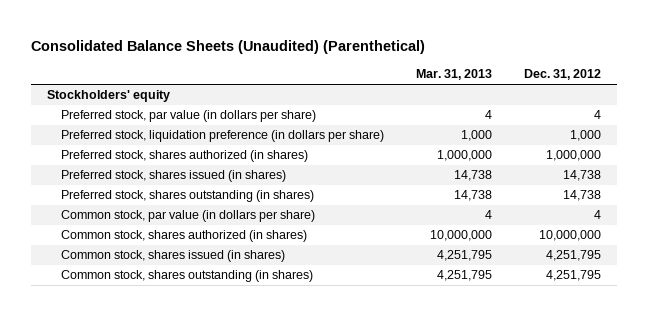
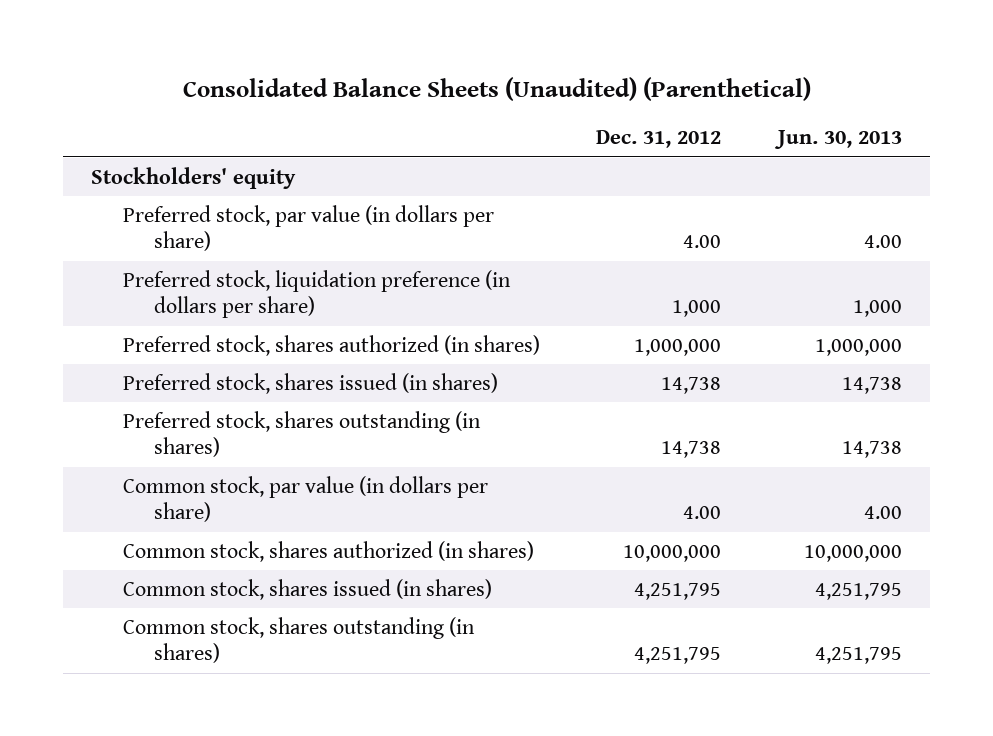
[416,69,493,81] Mar. 31, 2013 -> none
none -> [774,130,903,150] Jun. 30, 2013
[593,110,601,120] 4 -> [683,235,722,249] 4.00
[593,210,601,220] 4 -> [683,506,722,520] 4.00

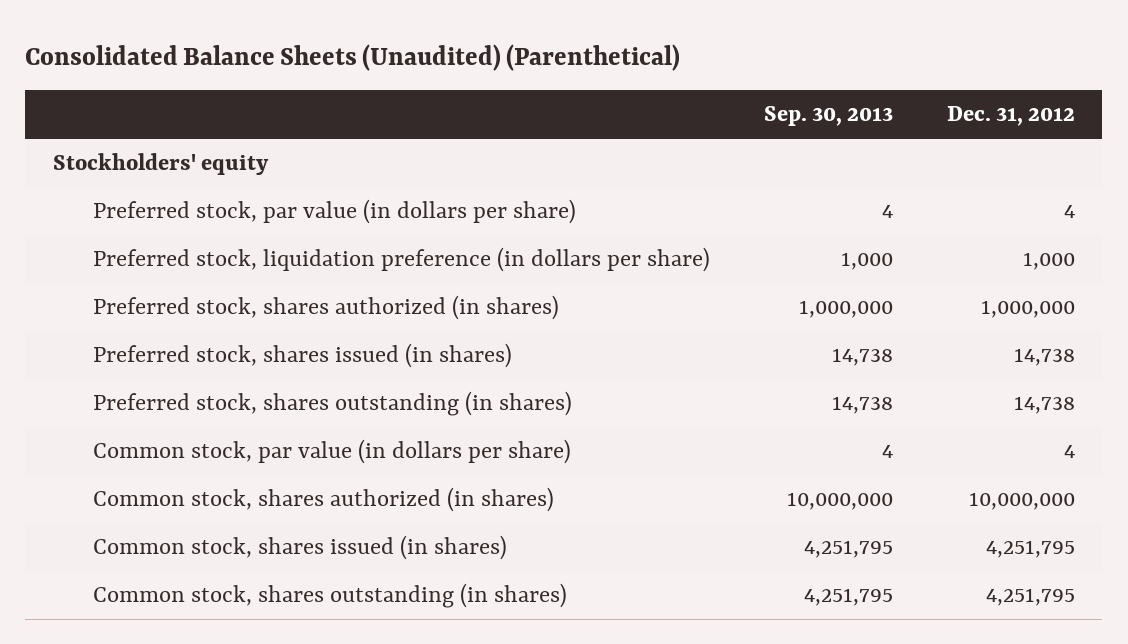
[774,130,903,150] Jun. 30, 2013 -> none
none -> [764,106,894,127] Sep. 30, 2013
[683,235,722,249] 4.00 -> [1064,205,1076,219] 4
[683,506,722,520] 4.00 -> [1064,445,1076,459] 4

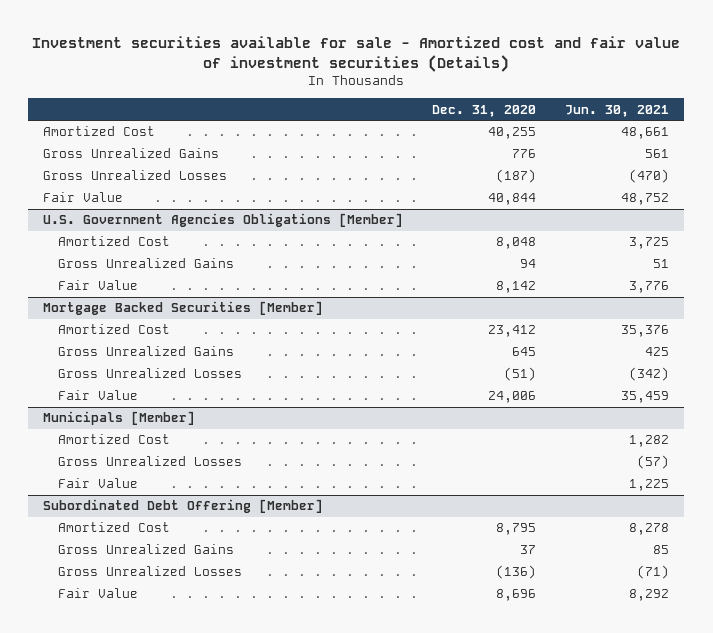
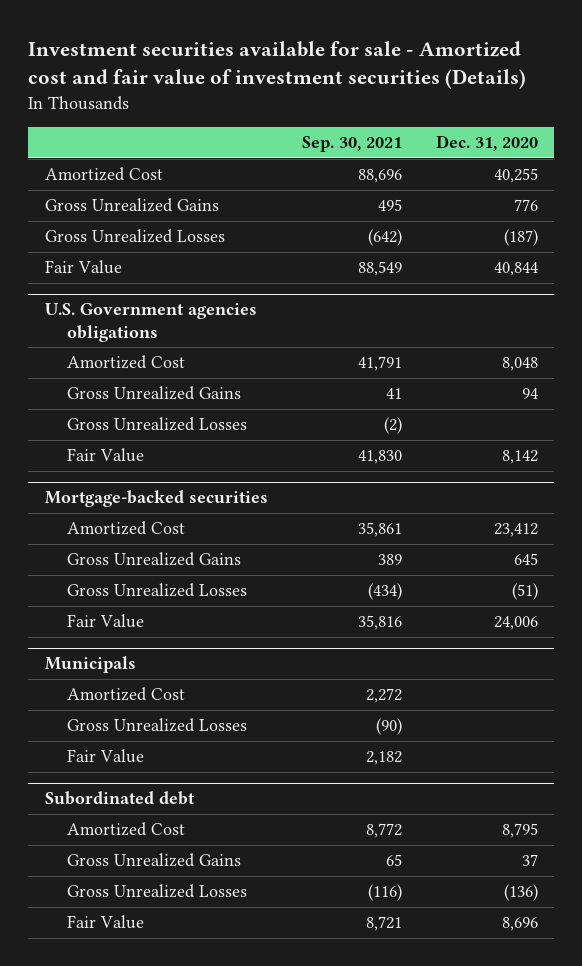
[565,104,670,117] Jun. 30, 2021 -> none
none -> [301,136,402,153] Sep. 30, 2021
[43,213,404,228] U.S. Government Agencies Obligations [Member] -> [44,303,257,342] U.S. Government agencies obligations
none -> [67,417,248,432] Gross Unrealized Losses
[43,301,324,316] Mortgage Backed Securities [Member] -> [44,490,268,508] Mortgage-backed securities
[43,411,196,426] Municipals [Member] -> [44,656,136,674] Municipals
[43,499,324,514] Subordinated Debt Offering [Member] -> [44,791,195,806] Subordinated debt

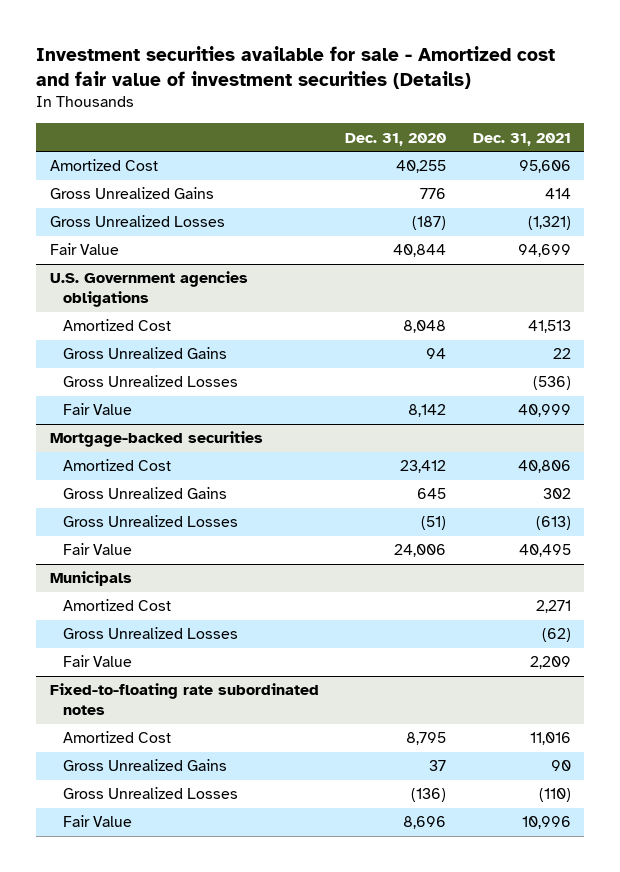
[301,136,402,153] Sep. 30, 2021 -> none
none -> [472,132,571,146] Dec. 31, 2021
[44,791,195,806] Subordinated debt -> [49,683,319,716] Fixed-to-floating rate subordinated notes

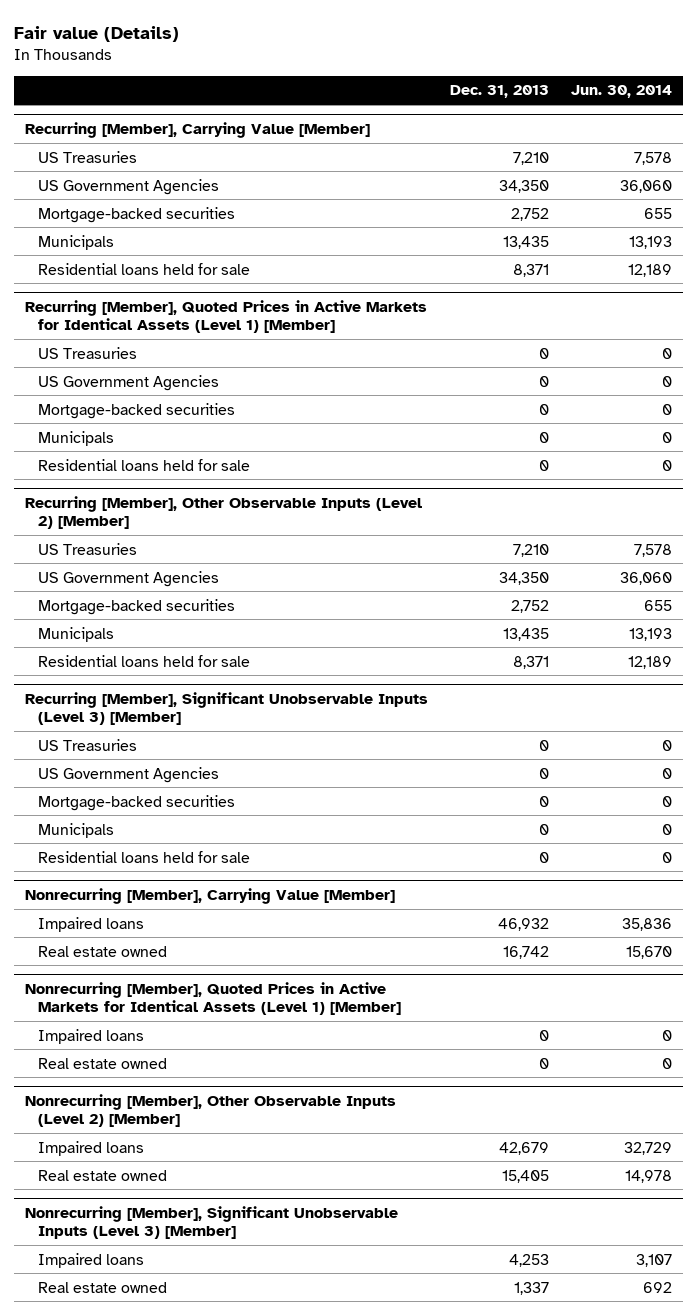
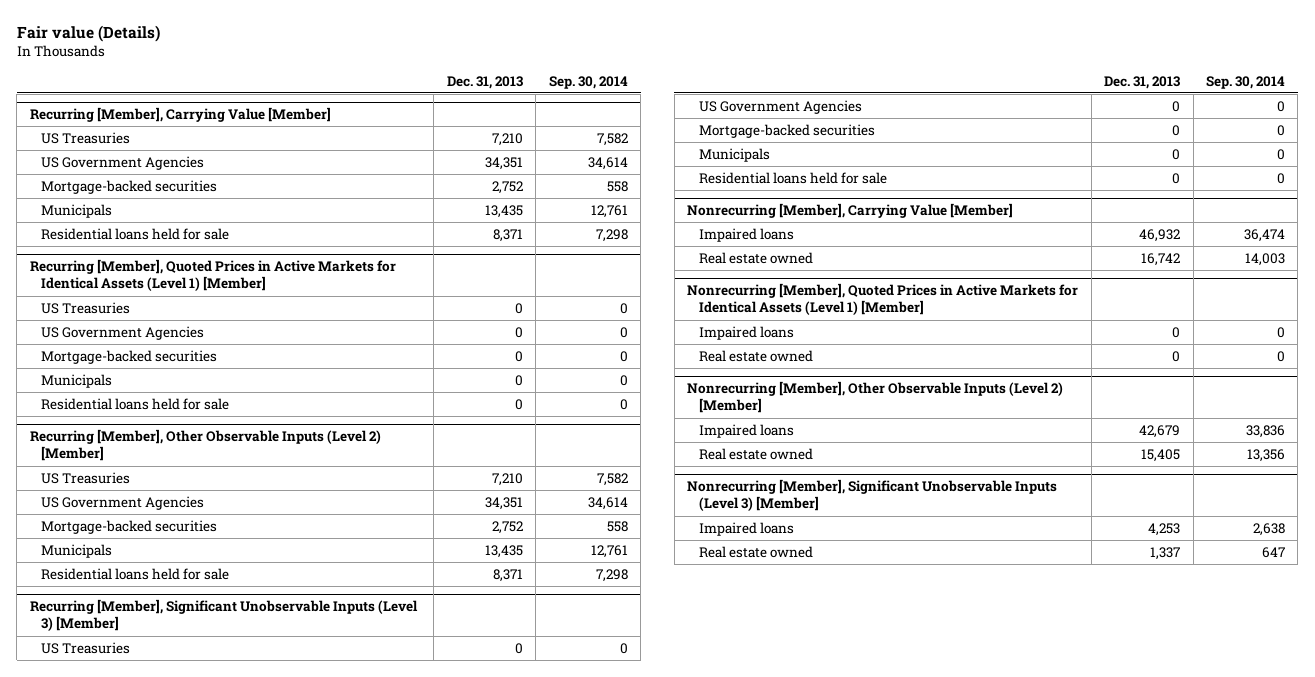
[570,85,672,99] Jun. 30, 2014 -> none
none -> [548,75,628,89] Sep. 30, 2014
[498,179,549,193] 34,350 -> [484,156,523,170] 34,351
[498,571,549,585] 34,350 -> [484,496,523,510] 34,351

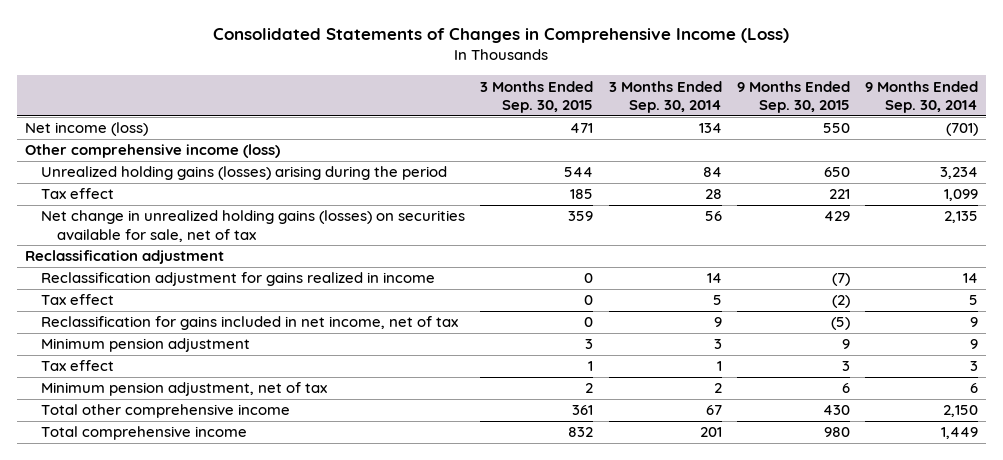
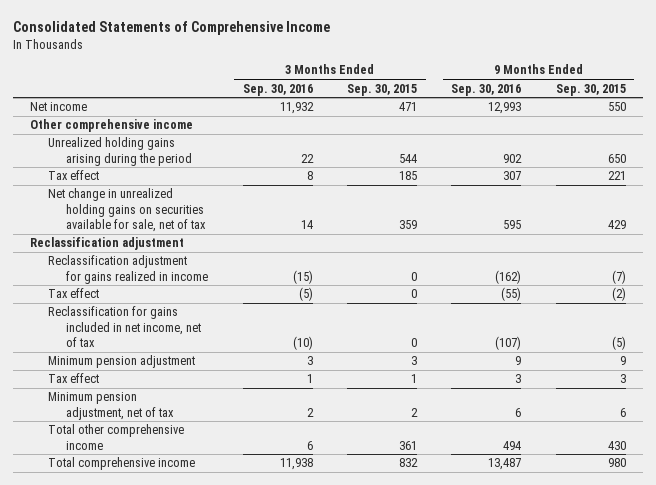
[213,28,790,44] Consolidated Statements of Changes in Comprehensive Income (Loss) -> [12,21,330,36] Consolidated Statements of Comprehensive Income
[608,80,722,113] 3 Months Ended Sep. 30, 2014 -> none
[865,80,979,113] 9 Months Ended Sep. 30, 2014 -> none
none -> [242,83,313,96] Sep. 30, 2016
none -> [451,83,522,96] Sep. 30, 2016
[24,122,148,137] Net income (loss) -> [30,102,88,112] Net income
[24,144,280,159] Other comprehensive income (loss) -> [30,119,194,133] Other comprehensive income
[41,166,448,181] Unrealized holding gains (losses) arising during the period -> [48,137,193,166] Unrealized holding gains arising during the period
[41,210,466,242] Net change in unrealized holding gains (losses) on securities available for sale, net of tax -> [48,188,207,232] Net change in unrealized holding gains on securities available for sale, net of tax

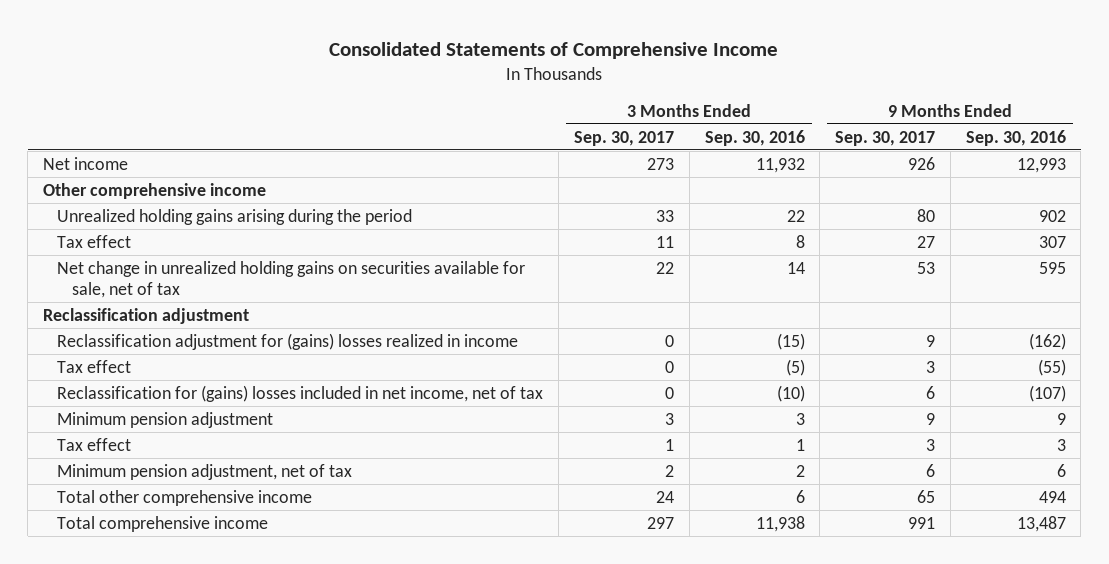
[346,83,417,96] Sep. 30, 2015 -> none
[555,83,626,96] Sep. 30, 2015 -> none
none -> [573,130,674,146] Sep. 30, 2017
none -> [835,130,936,146] Sep. 30, 2017
[48,255,209,284] Reclassification adjustment for gains realized in income -> [57,332,519,350] Reclassification adjustment for (gains) losses realized in income
[48,306,202,347] Reclassification for gains included in net income, net of tax -> [57,384,544,402] Reclassification for (gains) losses included in net income, net of tax

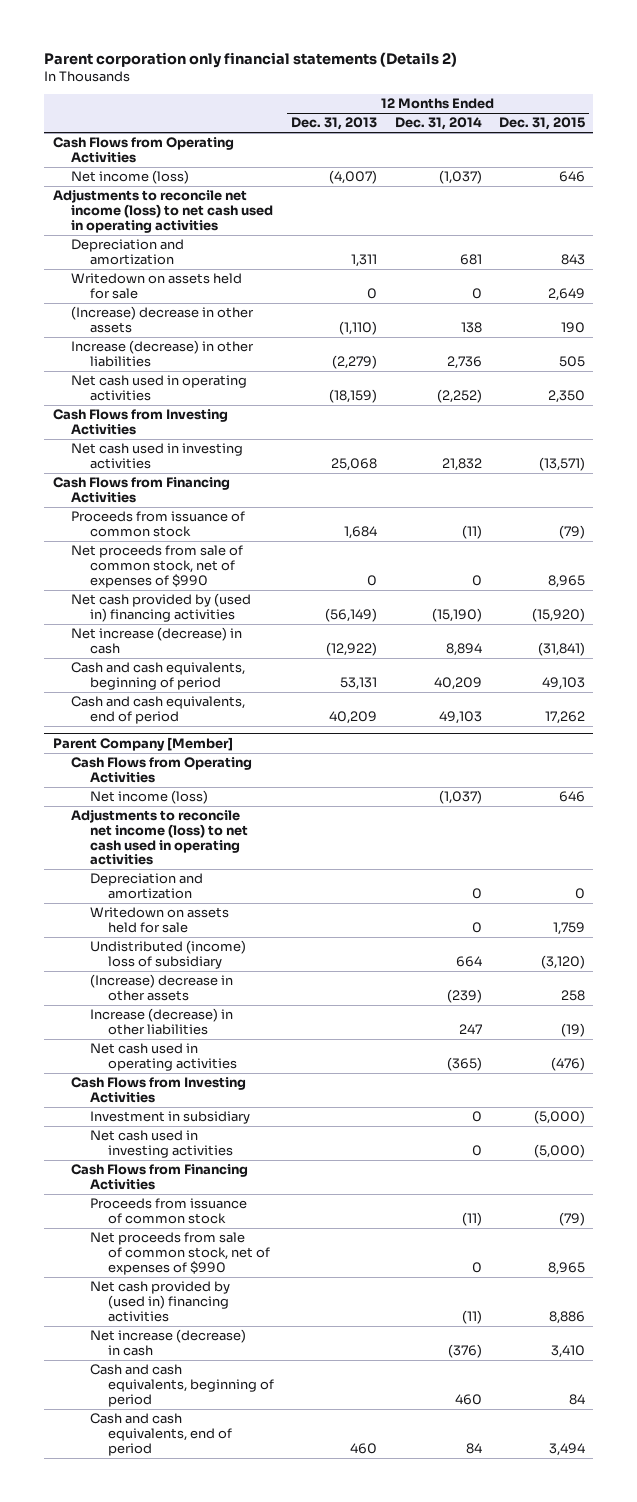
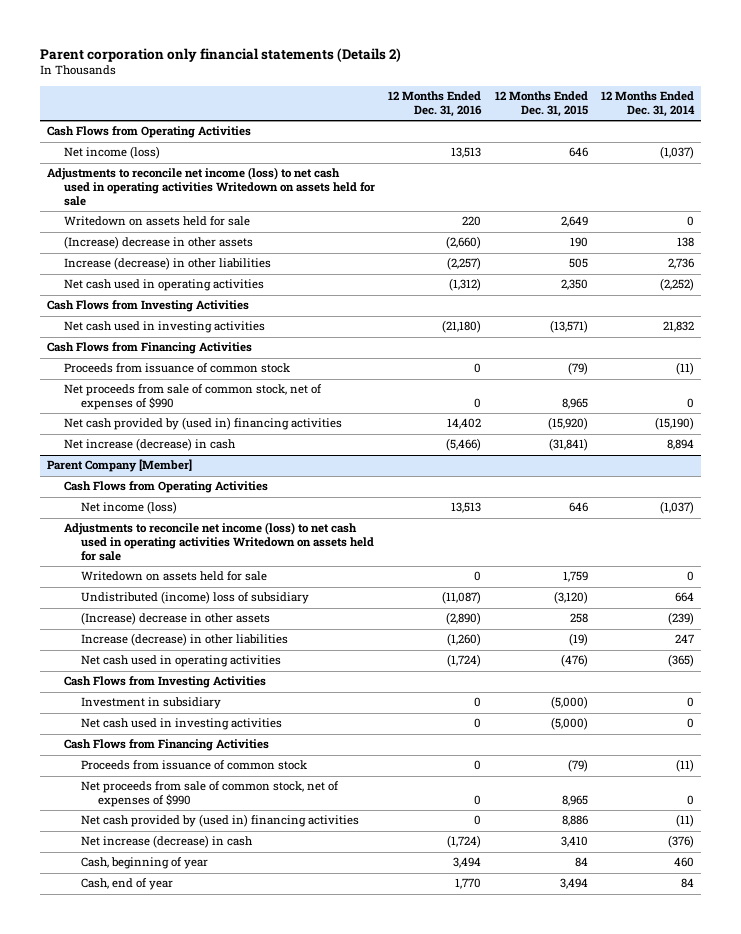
[291,117,378,131] Dec. 31, 2013 -> none
none -> [388,91,483,118] 12 Months Ended Dec. 31, 2016
[71,239,185,265] Depreciation and amortization -> none
[52,189,274,233] Adjustments to reconcile net income (loss) to net cash used in operating activities -> [47,167,376,206] Adjustments to reconcile net income (loss) to net cash used in operating activities Writedown on assets held for sale
[71,662,246,690] Cash and cash equivalents, beginning of period -> none
[71,696,246,724] Cash and cash equivalents, end of period -> none
[89,873,203,899] Depreciation and amortization -> none
[71,809,248,866] Adjustments to reconcile net income (loss) to net cash used in operating activities -> [64,522,375,561] Adjustments to reconcile net income (loss) to net cash used in operating activities Writedown on assets held for sale
[89,1364,275,1407] Cash and cash equivalents, beginning of period -> [81,857,209,870] Cash, beginning of year
[89,1413,233,1456] Cash and cash equivalents, end of period -> [81,878,174,891] Cash, end of year

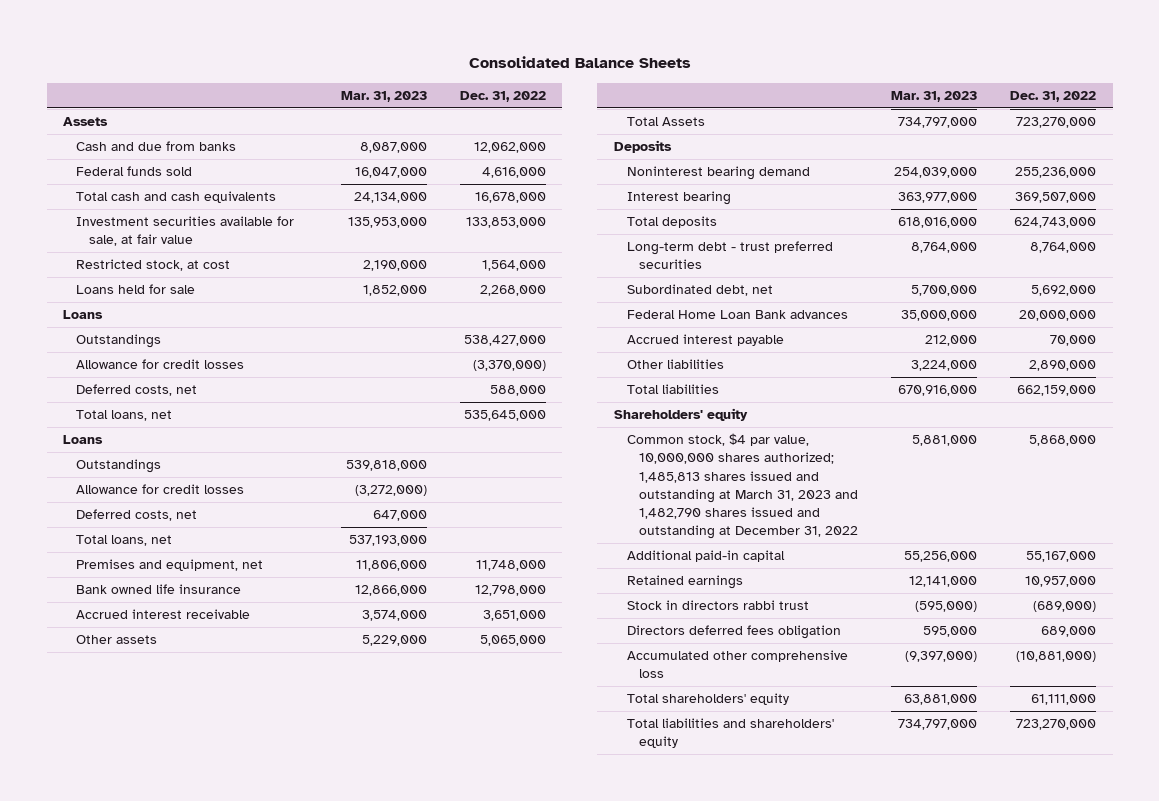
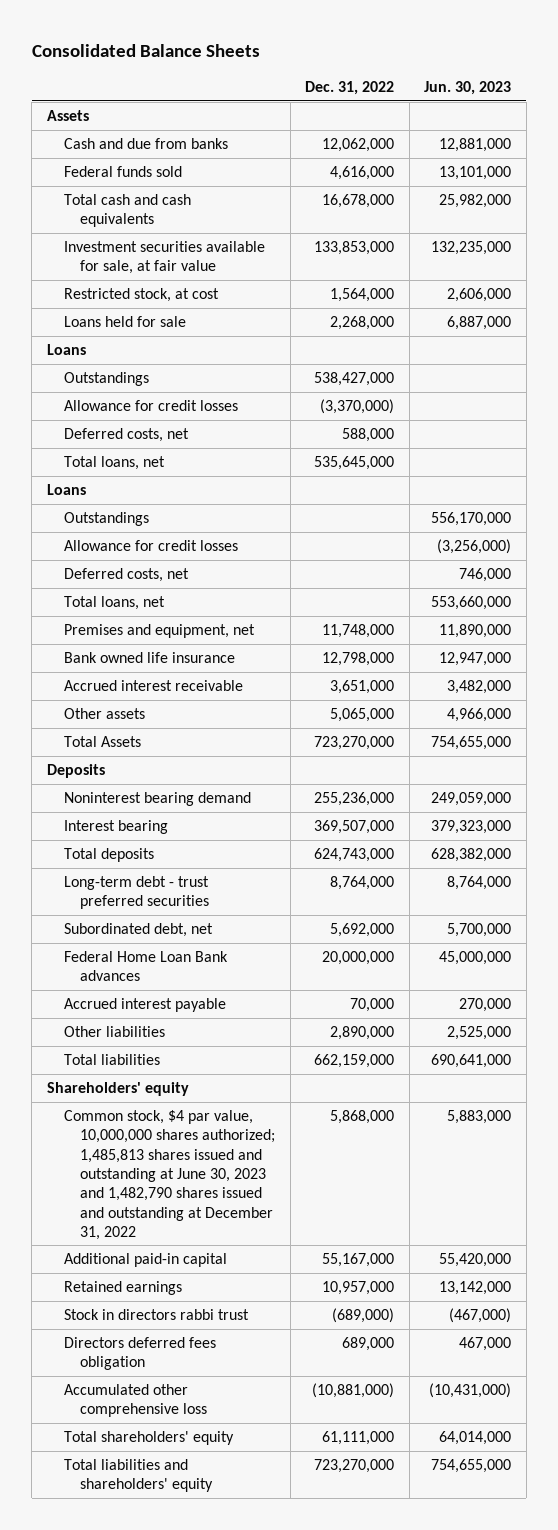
[340,90,427,102] Mar. 31, 2023 -> none
none -> [424,81,512,96] Jun. 30, 2023
[626,433,859,539] Common stock, $4 par value, 10,000,000 shares authorized; 1,485,813 shares issued and outstanding at March 31, 2023 and 1,482,790 shares issued and outstanding at December 31, 2022 -> [63,1110,276,1240] Common stock, $4 par value, 10,000,000 shares authorized; 1,485,813 shares issued and outstanding at June 30, 2023 and 1,482,790 shares issued and outstanding at December 31, 2022

